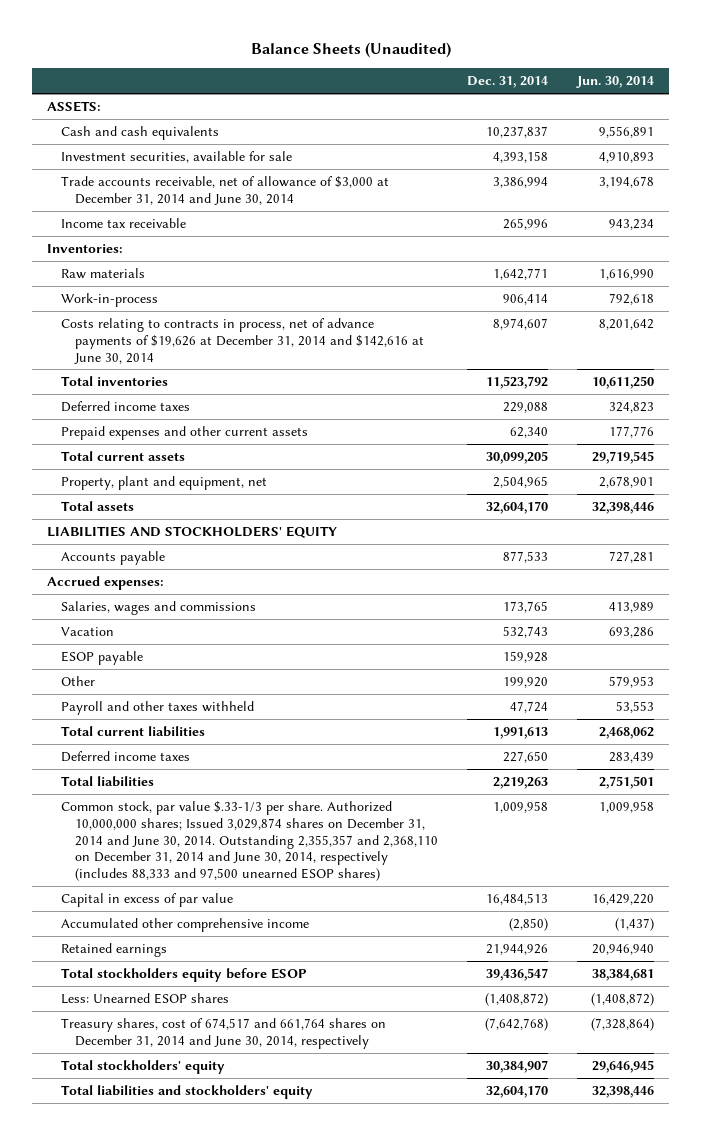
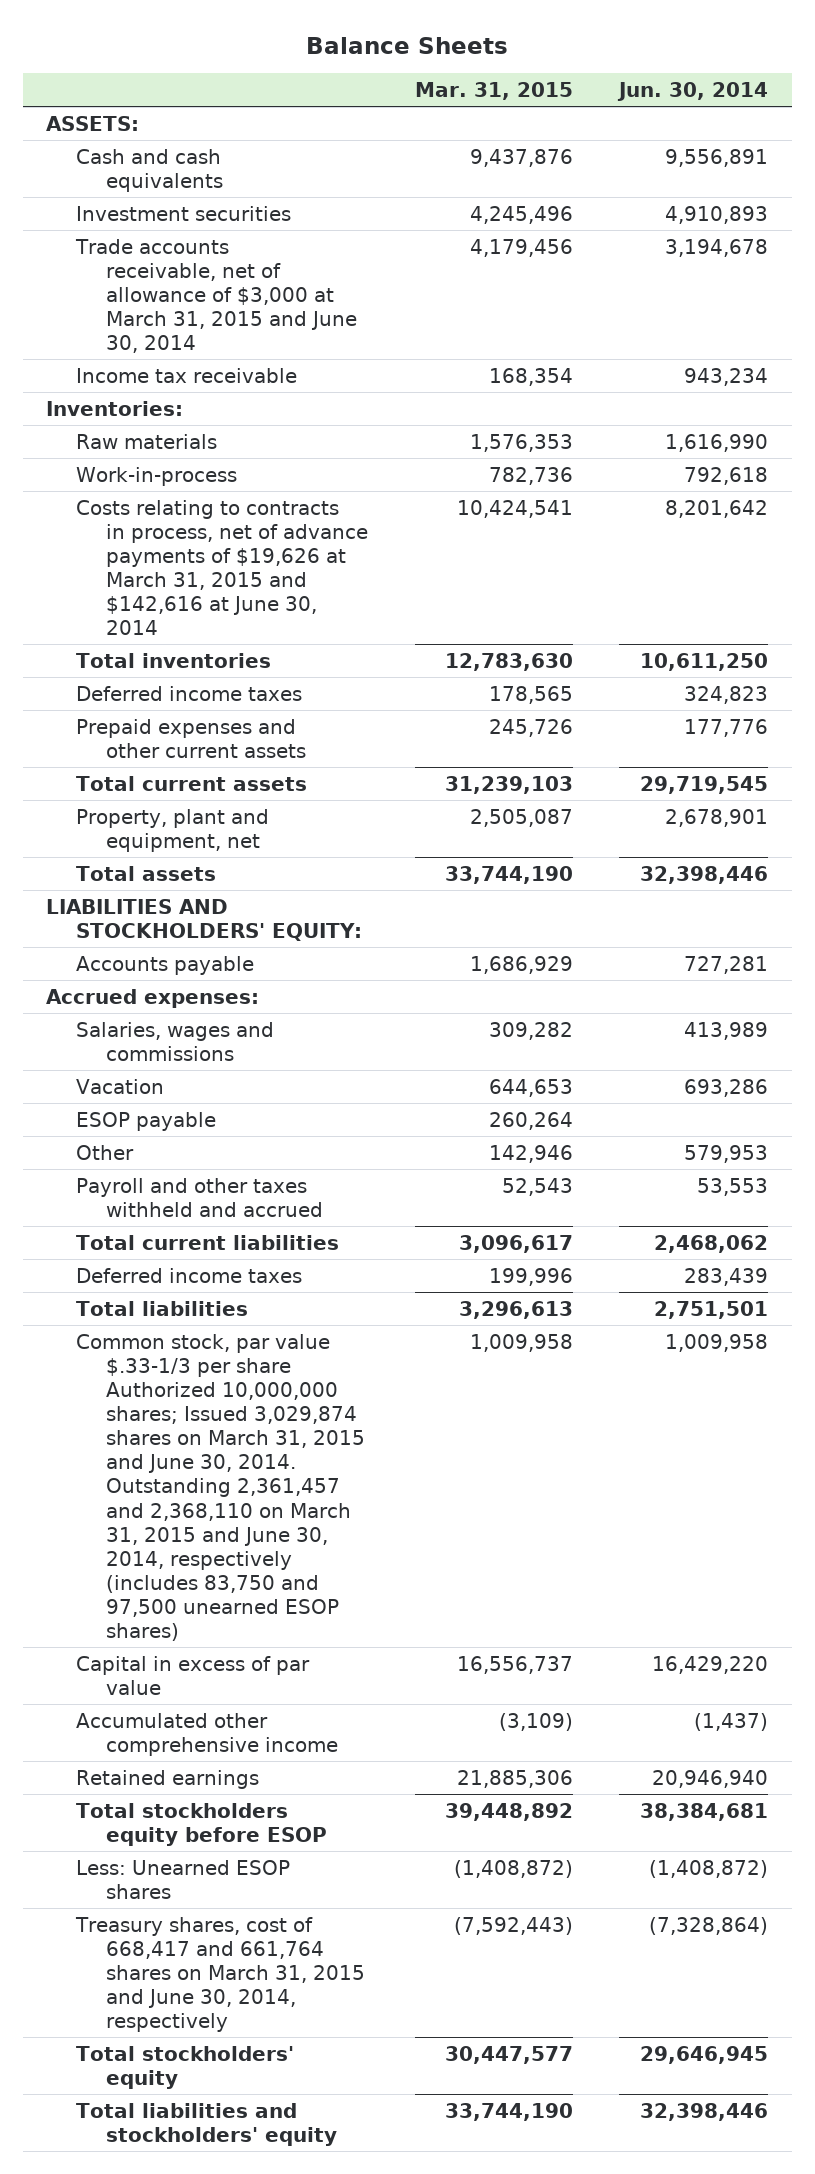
[250,42,451,59] Balance Sheets (Unaudited) -> [306,36,509,54] Balance Sheets
[467,76,549,89] Dec. 31, 2014 -> none
none -> [414,82,573,101] Mar. 31, 2015
[61,151,293,164] Investment securities, available for sale -> [75,205,291,221] Investment securities
[61,176,390,205] Trade accounts receivable, net of allowance of $3,000 at December 31, 2014 and June 30, 2014 -> [74,238,357,354] Trade accounts receivable, net of allowance of $3,000 at March 31, 2015 and June 30, 2014
[61,318,425,364] Costs relating to contracts in process, net of advance payments of $19,626 at December 31, 2014 and $142,616 at June 30, 2014 -> [75,499,368,636] Costs relating to contracts in process, net of advance payments of $19,626 at March 31, 2015 and $142,616 at June 30, 2014
[46,526,337,539] LIABILITIES AND STOCKHOLDERS' EQUITY -> [46,898,362,941] LIABILITIES AND STOCKHOLDERS' EQUITY:
[61,701,255,716] Payroll and other taxes withheld -> [75,1177,323,1217] Payroll and other taxes withheld and accrued
[61,801,439,881] Common stock, par value $.33-1/3 per share. Authorized 10,000,000 shares; Issued 3,029,874 shares on December 31, 2014 and June 30, 2014. Outstanding 2,355,357 and 2,368,110 on December 31, 2014 and June 30, 2014, respectively (includes 88,333 and 97,500 unearned ESOP shares) -> [75,1333,365,1642] Common stock, par value $.33-1/3 per share Authorized 10,000,000 shares; Issued 3,029,874 shares on March 31, 2015 and June 30, 2014. Outstanding 2,361,457 and 2,368,110 on March 31, 2015 and June 30, 2014, respectively (includes 83,750 and 97,500 unearned ESOP shares)
[61,1018,387,1049] Treasury shares, cost of 674,517 and 661,764 shares on December 31, 2014 and June 30, 2014, respectively -> [74,1916,365,2033] Treasury shares, cost of 668,417 and 661,764 shares on March 31, 2015 and June 30, 2014, respectively

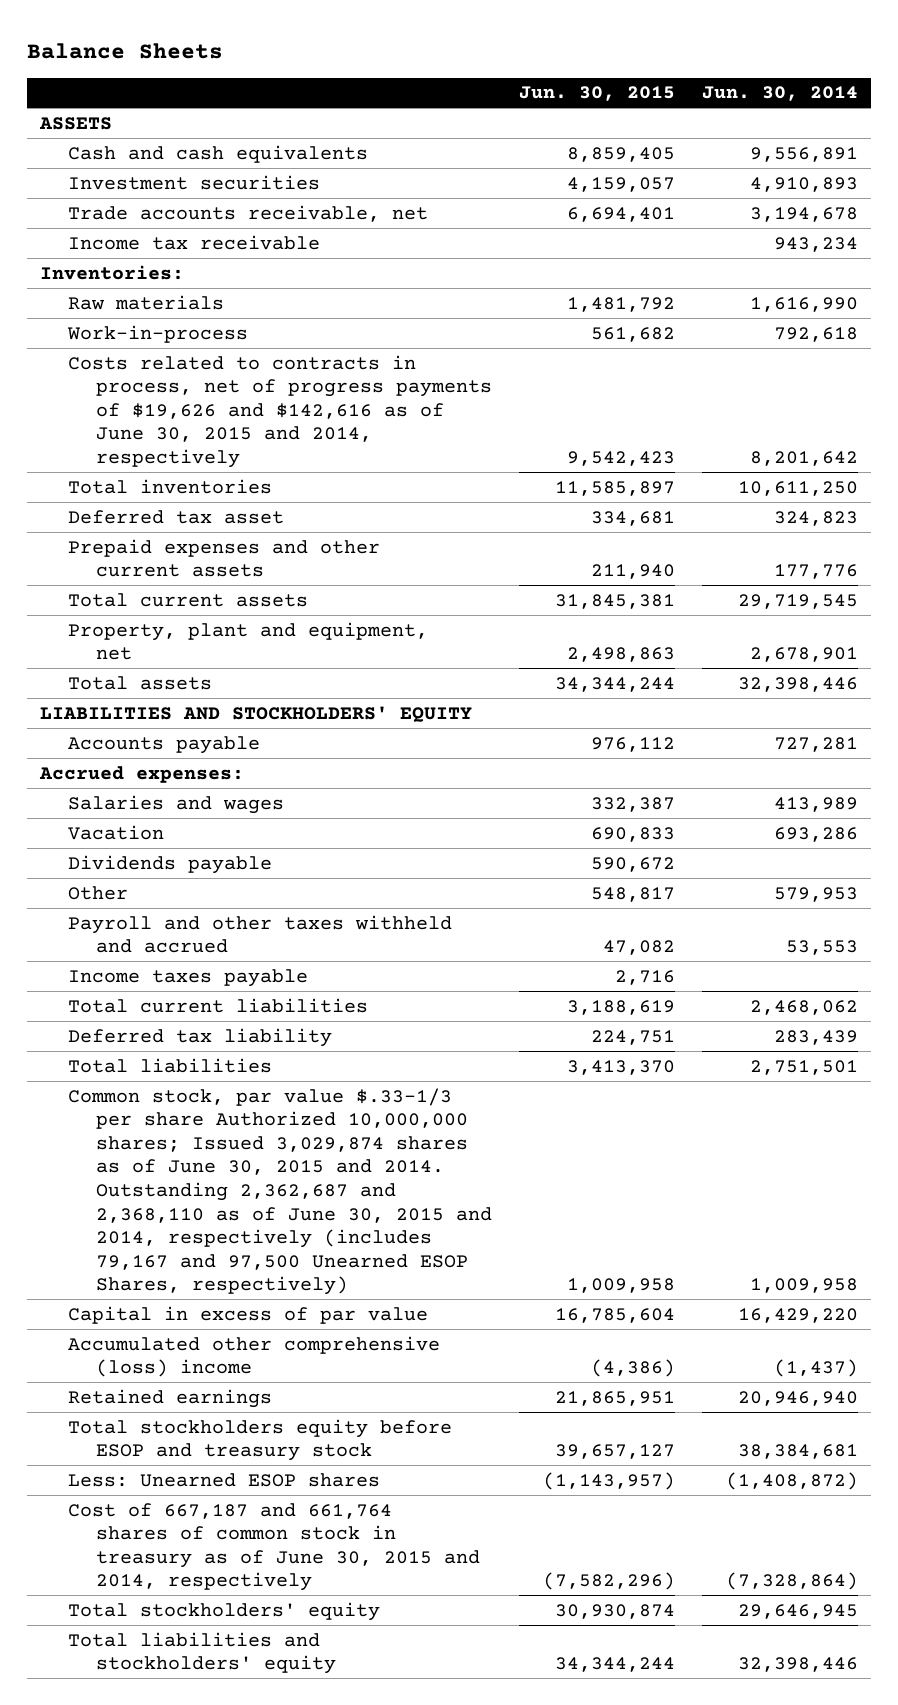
[414,82,573,101] Mar. 31, 2015 -> none
none -> [519,86,676,102] Jun. 30, 2015
[46,115,140,131] ASSETS: -> [39,116,113,130] ASSETS
[74,238,357,354] Trade accounts receivable, net of allowance of $3,000 at March 31, 2015 and June 30, 2014 -> [68,204,429,222] Trade accounts receivable, net
[75,499,368,636] Costs relating to contracts in process, net of advance payments of $19,626 at March 31, 2015 and $142,616 at June 30, 2014 -> [68,354,493,468] Costs related to contracts in process, net of progress payments of $19,626 and $142,616 as of June 30, 2015 and 2014, respectively
[75,685,302,701] Deferred income taxes -> [68,509,285,524] Deferred tax asset
[46,898,362,941] LIABILITIES AND STOCKHOLDERS' EQUITY: -> [40,705,473,722] LIABILITIES AND STOCKHOLDERS' EQUITY
[75,1021,274,1061] Salaries, wages and commissions -> [68,794,285,814] Salaries and wages
[75,1111,216,1131] ESOP payable -> none
none -> [68,854,273,874] Dividends payable
none -> [68,968,309,987] Income taxes payable
[75,1267,302,1283] Deferred income taxes -> [68,1027,333,1047] Deferred tax liability
[75,1333,365,1642] Common stock, par value $.33-1/3 per share Authorized 10,000,000 shares; Issued 3,029,874 shares on March 31, 2015 and June 30, 2014. Outstanding 2,361,457 and 2,368,110 on March 31, 2015 and June 30, 2014, respectively (includes 83,750 and 97,500 unearned ESOP shares) -> [68,1087,493,1296] Common stock, par value $.33-1/3 per share Authorized 10,000,000 shares; Issued 3,029,874 shares as of June 30, 2015 and 2014. Outstanding 2,362,687 and 2,368,110 as of June 30, 2015 and 2014, respectively (includes 79,167 and 97,500 Unearned ESOP Shares, respectively)
[75,1712,338,1756] Accumulated other comprehensive income -> [68,1335,441,1378] Accumulated other comprehensive (loss) income
[75,1802,327,1846] Total stockholders equity before ESOP -> [68,1418,453,1462] Total stockholders equity before ESOP and treasury stock
[74,1916,365,2033] Treasury shares, cost of 668,417 and 661,764 shares on March 31, 2015 and June 30, 2014, respectively -> [68,1502,481,1592] Cost of 667,187 and 661,764 shares of common stock in treasury as of June 30, 2015 and 2014, respectively

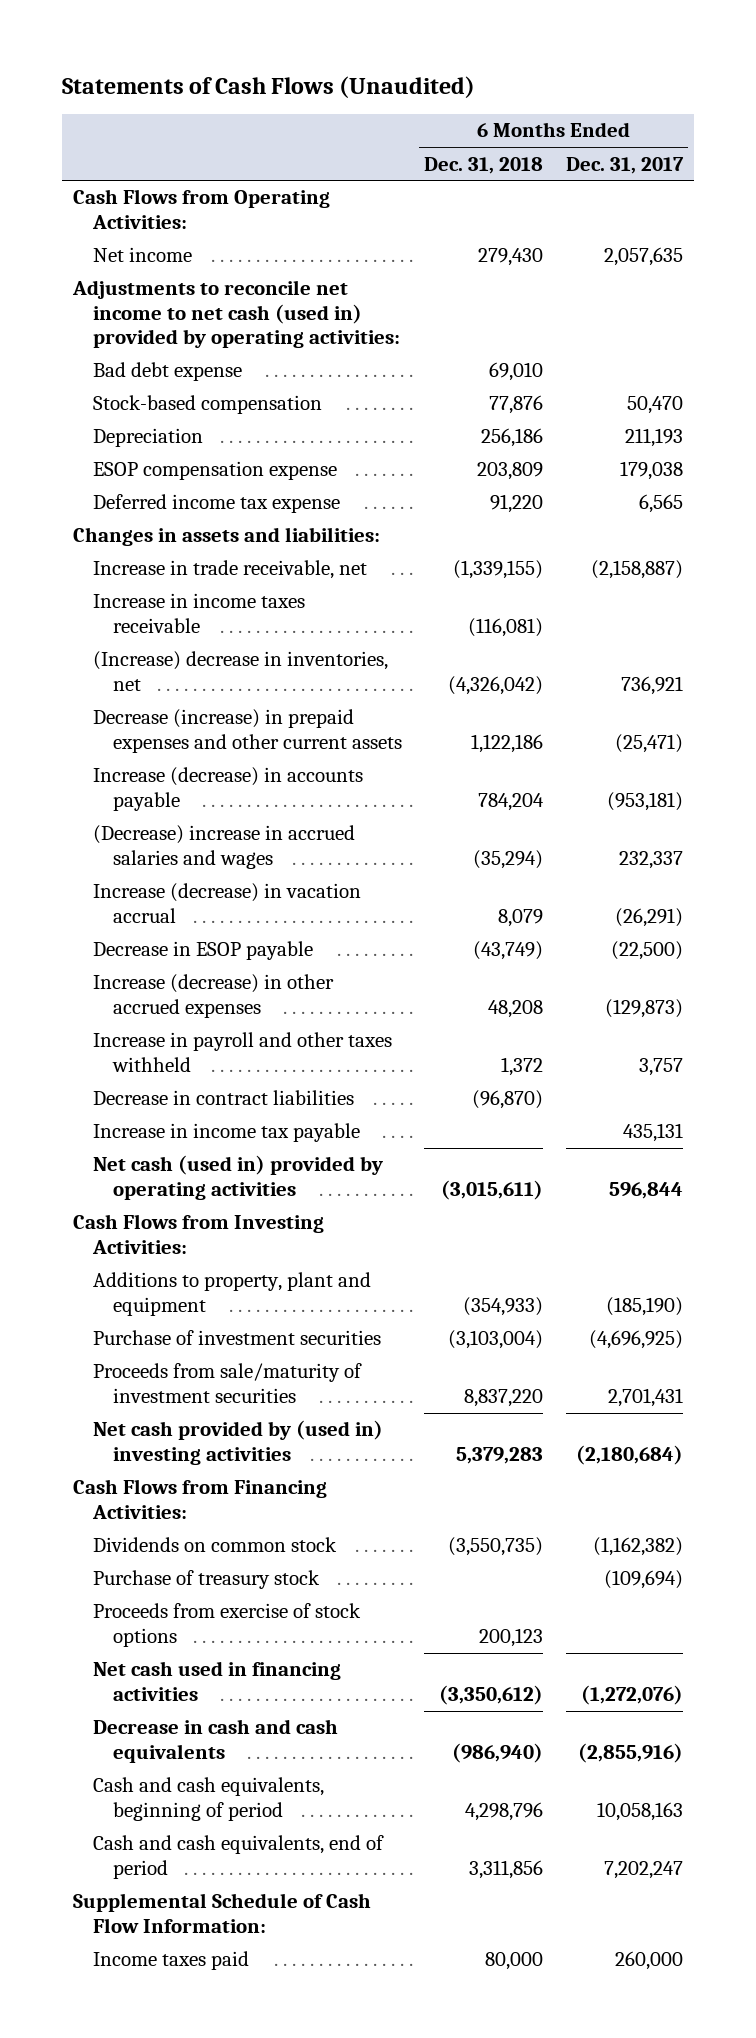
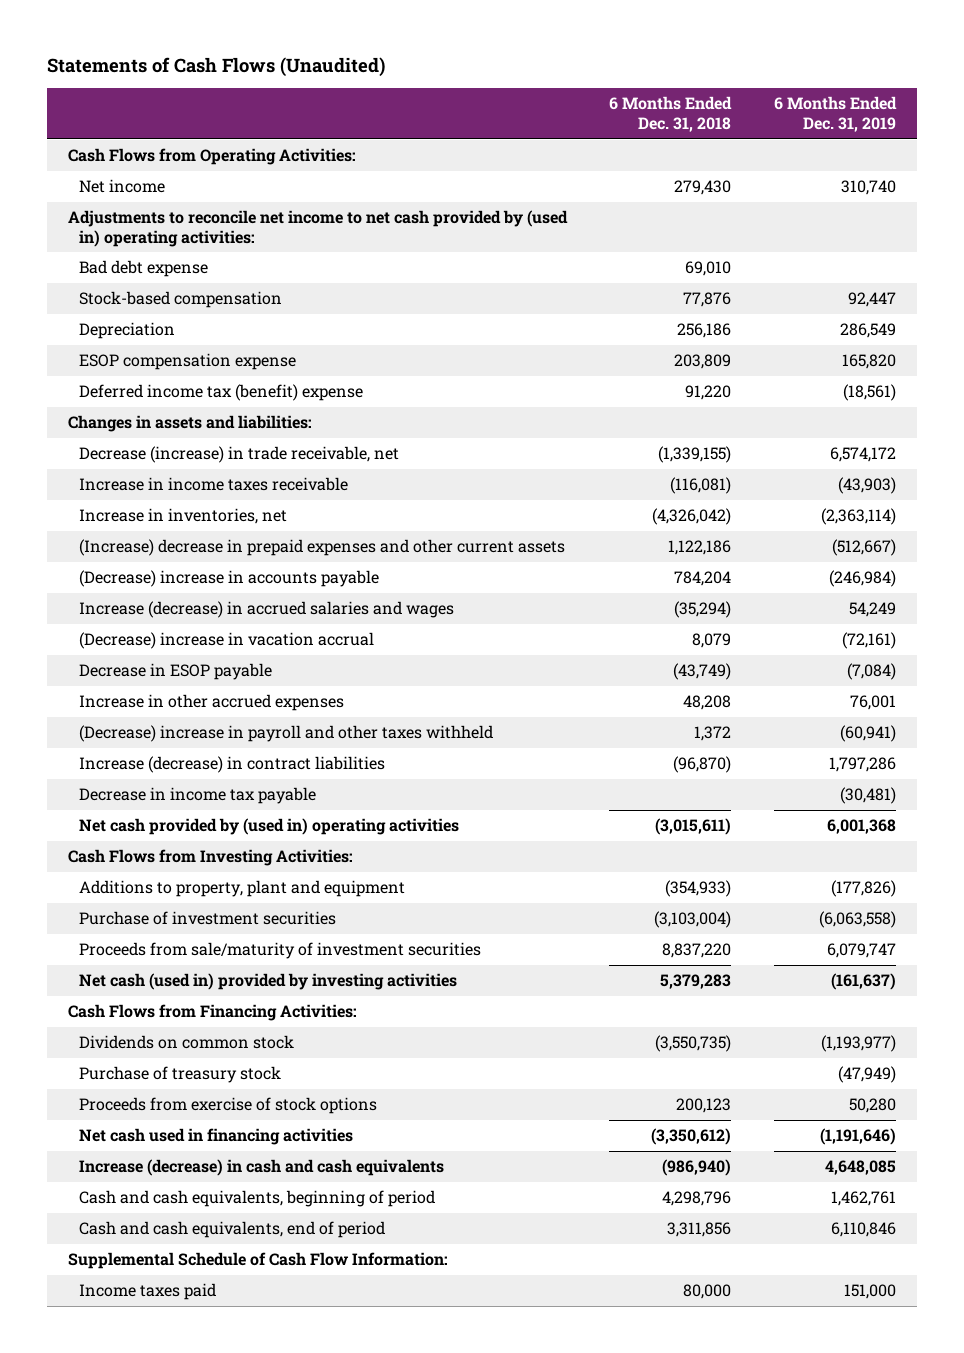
[565,156,684,174] Dec. 31, 2017 -> none
none -> [773,96,897,133] 6 Months Ended Dec. 31, 2019
[72,280,401,349] Adjustments to reconcile net income to net cash (used in) provided by operating activities: -> [68,210,569,247] Adjustments to reconcile net income to net cash provided by (used in) operating activities:
[93,494,341,514] Deferred income tax expense -> [79,384,364,402] Deferred income tax (benefit) expense
[93,560,368,580] Increase in trade receivable, net -> [79,446,400,464] Decrease (increase) in trade receivable, net
[93,651,389,691] (Increase) decrease in inventories, net -> [79,508,288,525] Increase in inventories, net
[93,709,403,753] Decrease (increase) in prepaid expenses and other current assets -> [79,539,566,557] (Increase) decrease in prepaid expenses and other current assets
[93,767,364,811] Increase (decrease) in accounts payable -> [79,570,380,588] (Decrease) increase in accounts payable
[93,825,356,869] (Decrease) increase in accrued salaries and wages -> [79,601,455,619] Increase (decrease) in accrued salaries and wages
[93,883,362,923] Increase (decrease) in vacation accrual -> [79,632,375,650] (Decrease) increase in vacation accrual
[93,974,335,1018] Increase (decrease) in other accrued expenses -> [79,694,345,712] Increase in other accrued expenses
[93,1032,393,1072] Increase in payroll and other taxes withheld -> [79,725,494,743] (Decrease) increase in payroll and other taxes withheld
[93,1090,355,1106] Decrease in contract liabilities -> [79,756,386,774] Increase (decrease) in contract liabilities
[93,1123,361,1143] Increase in income tax payable -> [79,787,317,805] Decrease in income tax payable
[93,1155,384,1200] Net cash (used in) provided by operating activities -> [79,818,460,836] Net cash provided by (used in) operating activities
[93,1420,384,1465] Net cash provided by (used in) investing activities -> [79,973,458,991] Net cash (used in) provided by investing activities
[93,1719,339,1763] Decrease in cash and cash equivalents -> [79,1159,445,1177] Increase (decrease) in cash and cash equivalents

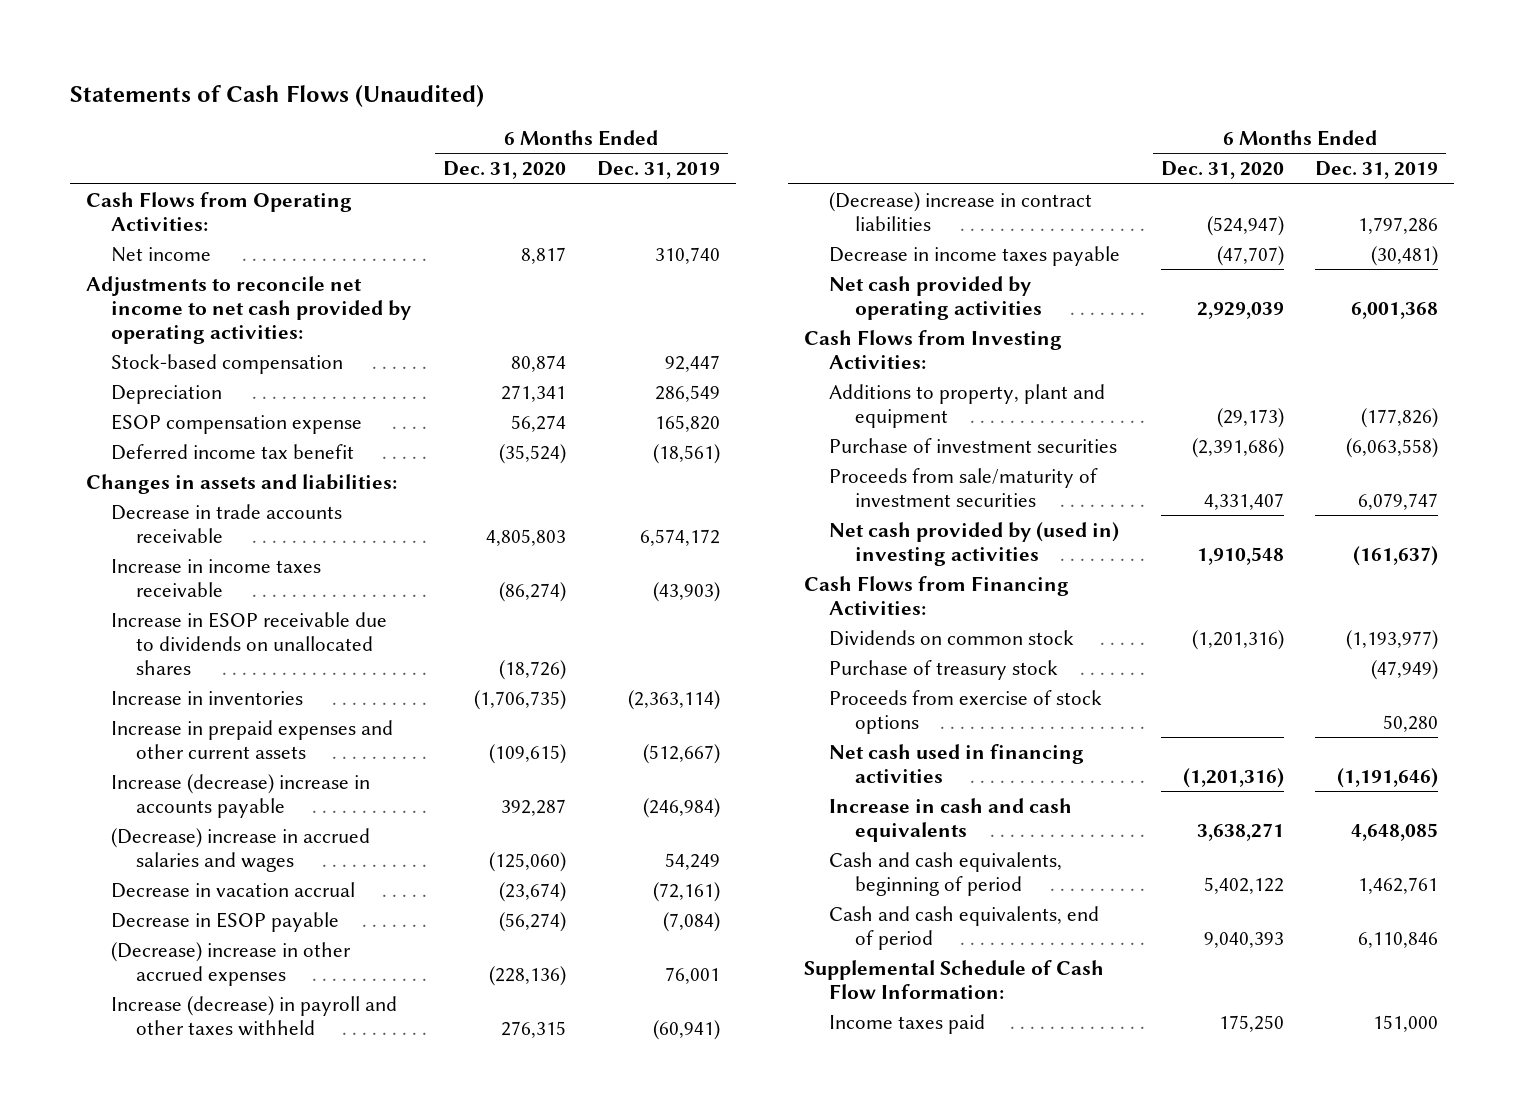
[609,96,733,133] 6 Months Ended Dec. 31, 2018 -> none
none -> [442,161,566,180] Dec. 31, 2020
[79,260,209,278] Bad debt expense -> none
[68,210,569,247] Adjustments to reconcile net income to net cash provided by (used in) operating activities: -> [85,275,412,344] Adjustments to reconcile net income to net cash provided by operating activities:
[79,384,364,402] Deferred income tax (benefit) expense -> [111,443,355,460] Deferred income tax benefit
[79,446,400,464] Decrease (increase) in trade receivable, net -> [111,503,343,543] Decrease in trade accounts receivable
none -> [111,611,388,675] Increase in ESOP receivable due to dividends on unallocated shares
[79,508,288,525] Increase in inventories, net -> [111,690,304,705] Increase in inventories
[79,539,566,557] (Increase) decrease in prepaid expenses and other current assets -> [111,719,394,759] Increase in prepaid expenses and other current assets
[79,570,380,588] (Decrease) increase in accounts payable -> [111,773,371,818] Increase (decrease) increase in accounts payable
[79,601,455,619] Increase (decrease) in accrued salaries and wages -> [111,827,371,872] (Decrease) increase in accrued salaries and wages
[79,632,375,650] (Decrease) increase in vacation accrual -> [111,881,356,898] Decrease in vacation accrual
[79,694,345,712] Increase in other accrued expenses -> [111,941,352,986] (Decrease) increase in other accrued expenses
[79,725,494,743] (Decrease) increase in payroll and other taxes withheld -> [111,995,398,1036] Increase (decrease) in payroll and other taxes withheld
[79,756,386,774] Increase (decrease) in contract liabilities -> [829,191,1093,231] (Decrease) increase in contract liabilities
[79,787,317,805] Decrease in income tax payable -> [829,245,1121,266] Decrease in income taxes payable
[79,818,460,836] Net cash provided by (used in) operating activities -> [829,275,1042,320] Net cash provided by operating activities
[79,973,458,991] Net cash (used in) provided by investing activities -> [829,521,1120,566] Net cash provided by (used in) investing activities
[79,1159,445,1177] Increase (decrease) in cash and cash equivalents -> [829,797,1073,842] Increase in cash and cash equivalents

